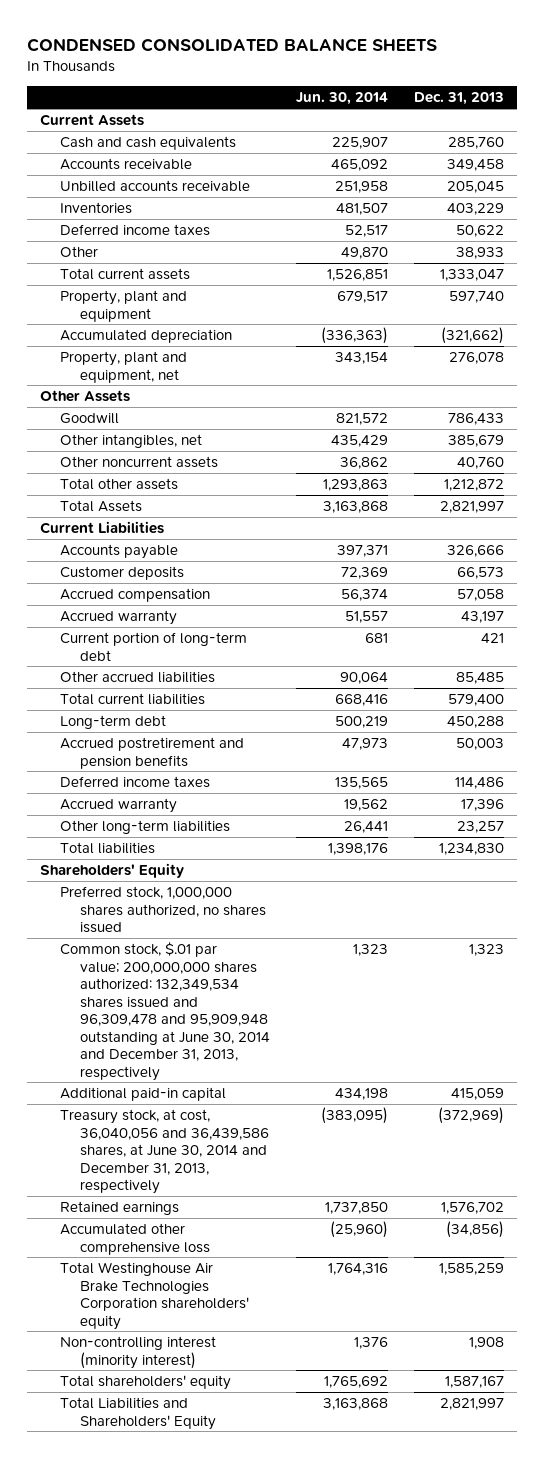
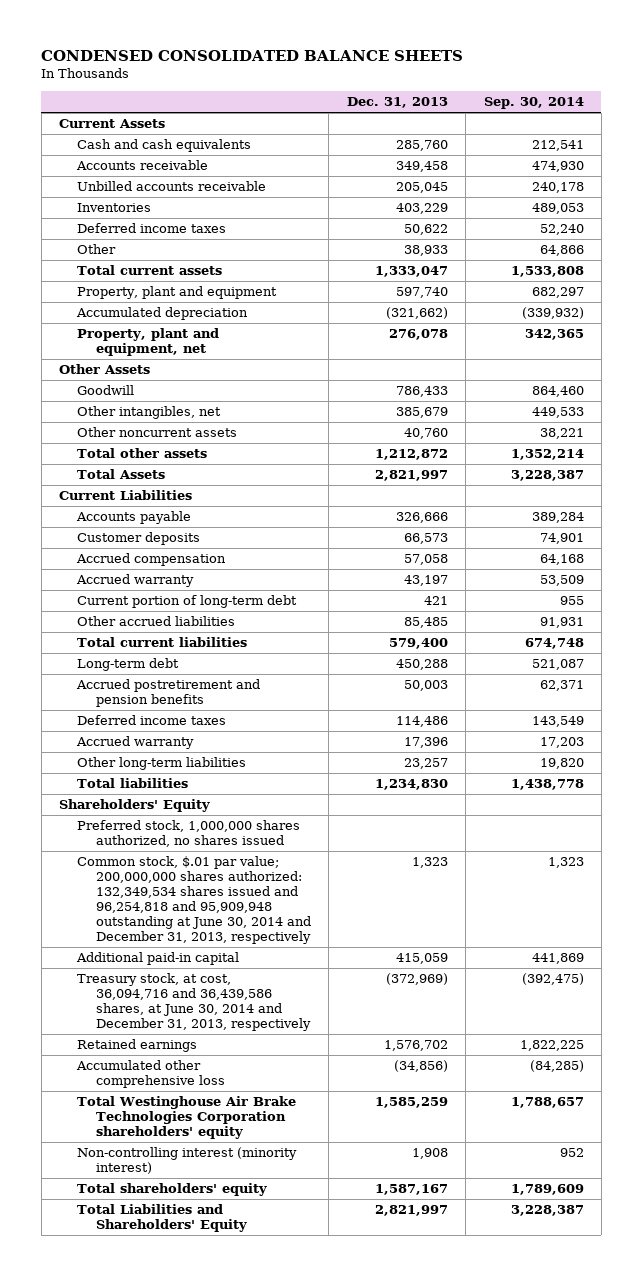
[295,92,388,106] Jun. 30, 2014 -> none
none -> [483,97,584,110] Sep. 30, 2014
[59,942,270,1081] Common stock, $.01 par value; 200,000,000 shares authorized: 132,349,534 shares issued and 96,309,478 and 95,909,948 outstanding at June 30, 2014 and December 31, 2013, respectively -> [77,856,311,945] Common stock, $.01 par value; 200,000,000 shares authorized: 132,349,534 shares issued and 96,254,818 and 95,909,948 outstanding at June 30, 2014 and December 31, 2013, respectively
[59,1109,269,1195] Treasury stock, at cost, 36,040,056 and 36,439,586 shares, at June 30, 2014 and December 31, 2013, respectively -> [77,973,311,1032] Treasury stock, at cost, 36,094,716 and 36,439,586 shares, at June 30, 2014 and December 31, 2013, respectively

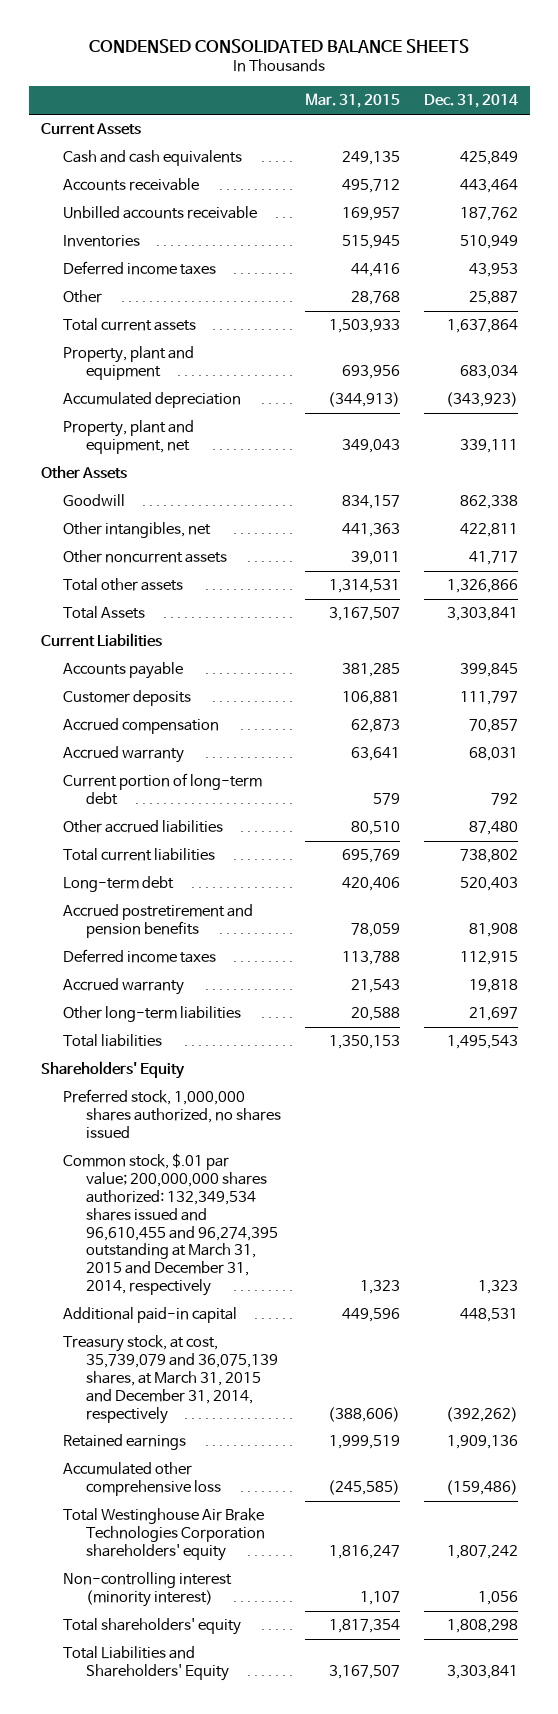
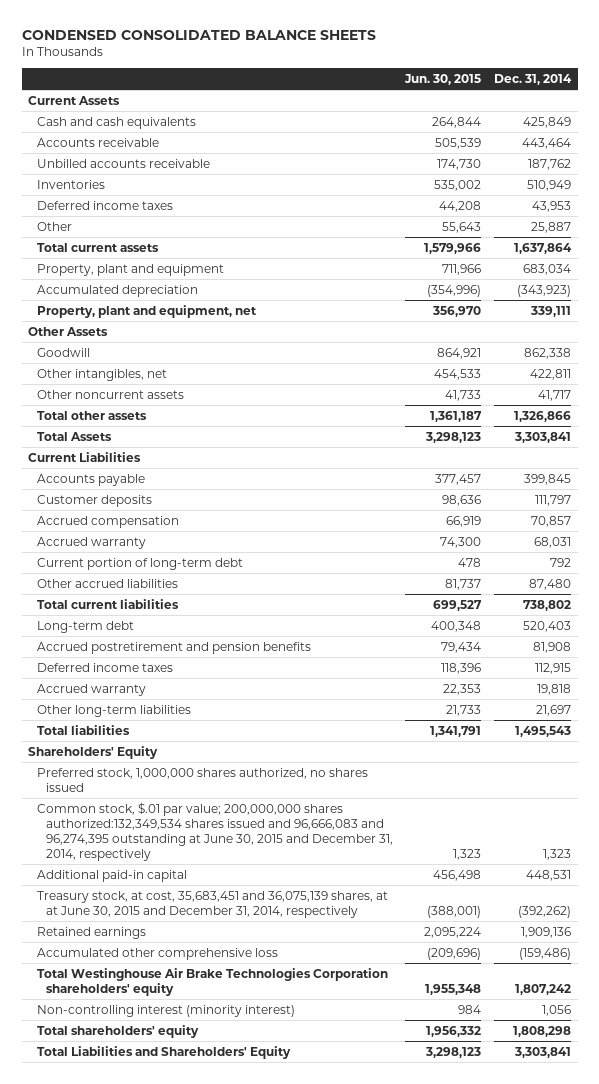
[304,93,400,109] Mar. 31, 2015 -> none
none -> [404,74,482,86] Jun. 30, 2015
[63,1153,278,1296] Common stock, $.01 par value; 200,000,000 shares authorized: 132,349,534 shares issued and 96,610,455 and 96,274,395 outstanding at March 31, 2015 and December 31, 2014, respectively -> [36,801,393,862] Common stock, $.01 par value; 200,000,000 shares authorized:132,349,534 shares issued and 96,666,083 and 96,274,395 outstanding at June 30, 2015 and December 31, 2014, respectively
[63,1335,278,1424] Treasury stock, at cost, 35,739,079 and 36,075,139 shares, at March 31, 2015 and December 31, 2014, respectively -> [36,890,388,918] Treasury stock, at cost, 35,683,451 and 36,075,139 shares, at at June 30, 2015 and December 31, 2014, respectively

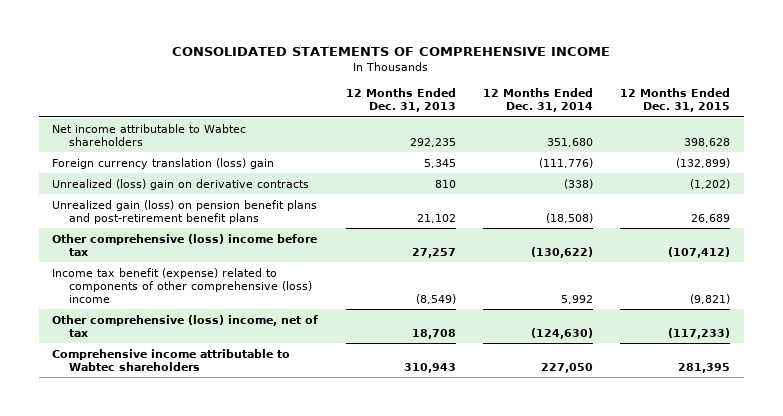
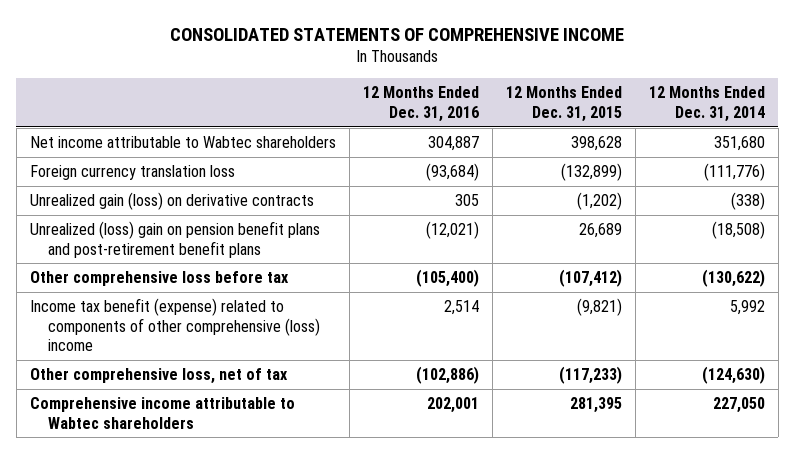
[345,88,456,113] 12 Months Ended Dec. 31, 2013 -> none
none -> [362,86,479,123] 12 Months Ended Dec. 31, 2016
[52,157,275,169] Foreign currency translation (loss) gain -> [29,164,235,180] Foreign currency translation loss
[52,178,310,190] Unrealized (loss) gain on derivative contracts -> [29,191,314,210] Unrealized gain (loss) on derivative contracts
[52,199,318,224] Unrealized gain (loss) on pension benefit plans and post-retirement benefit plans -> [29,220,320,258] Unrealized (loss) gain on pension benefit plans and post-retirement benefit plans
[52,233,318,256] Other comprehensive (loss) income before tax -> [29,270,289,286] Other comprehensive loss before tax
[52,314,319,337] Other comprehensive (loss) income, net of tax -> [29,367,288,384] Other comprehensive loss, net of tax

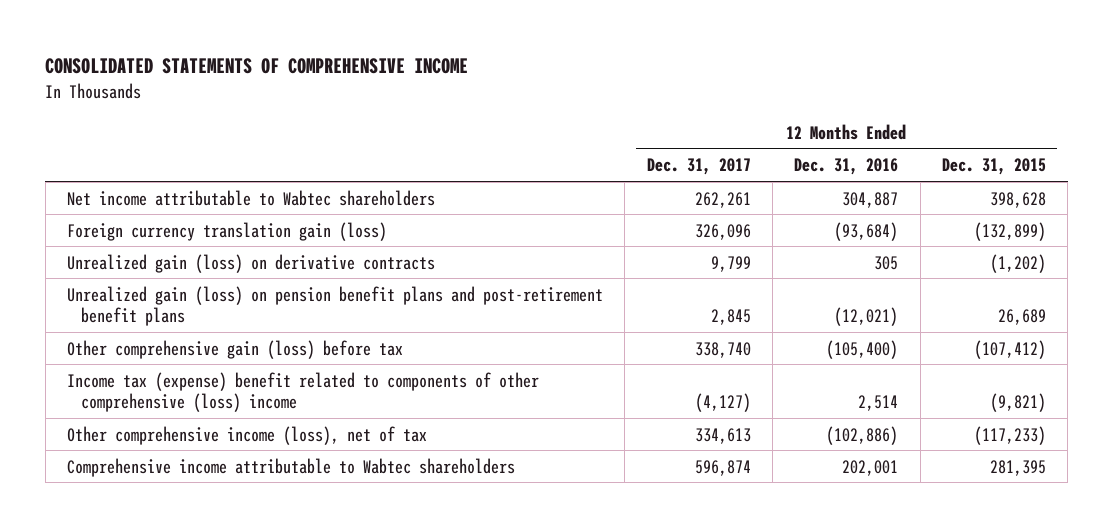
[648,86,765,123] 12 Months Ended Dec. 31, 2014 -> none
none -> [646,158,751,176] Dec. 31, 2017
[29,164,235,180] Foreign currency translation loss -> [67,221,388,241] Foreign currency translation gain (loss)
[29,220,320,258] Unrealized (loss) gain on pension benefit plans and post-retirement benefit plans -> [67,285,604,326] Unrealized gain (loss) on pension benefit plans and post-retirement benefit plans
[29,270,289,286] Other comprehensive loss before tax -> [67,339,404,359] Other comprehensive gain (loss) before tax
[29,297,320,352] Income tax benefit (expense) related to components of other comprehensive (loss) income -> [67,371,540,412] Income tax (expense) benefit related to components of other comprehensive (loss) income
[29,367,288,384] Other comprehensive loss, net of tax -> [67,425,428,445] Other comprehensive income (loss), net of tax

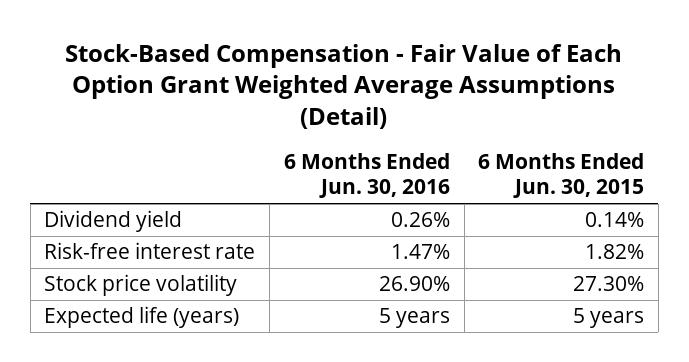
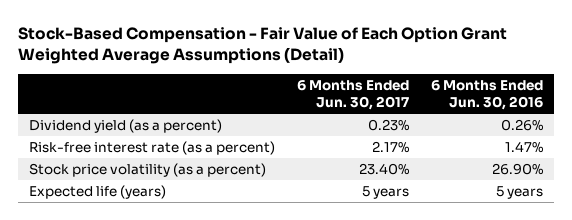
[478,152,645,199] 6 Months Ended Jun. 30, 2015 -> none
none -> [297,79,410,111] 6 Months Ended Jun. 30, 2017
[44,210,183,233] Dividend yield -> [29,119,223,134] Dividend yield (as a percent)
[44,242,256,260] Risk-free interest rate -> [29,141,276,156] Risk-free interest rate (as a percent)
[44,274,238,297] Stock price volatility -> [29,163,267,178] Stock price volatility (as a percent)

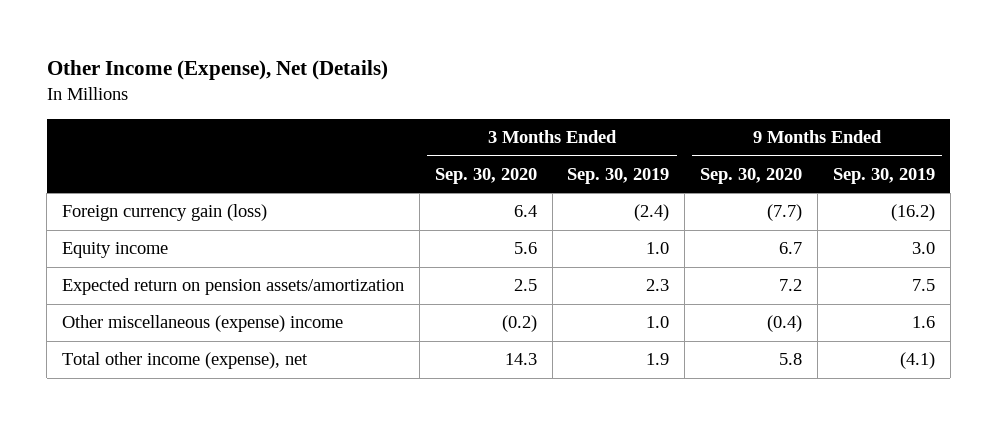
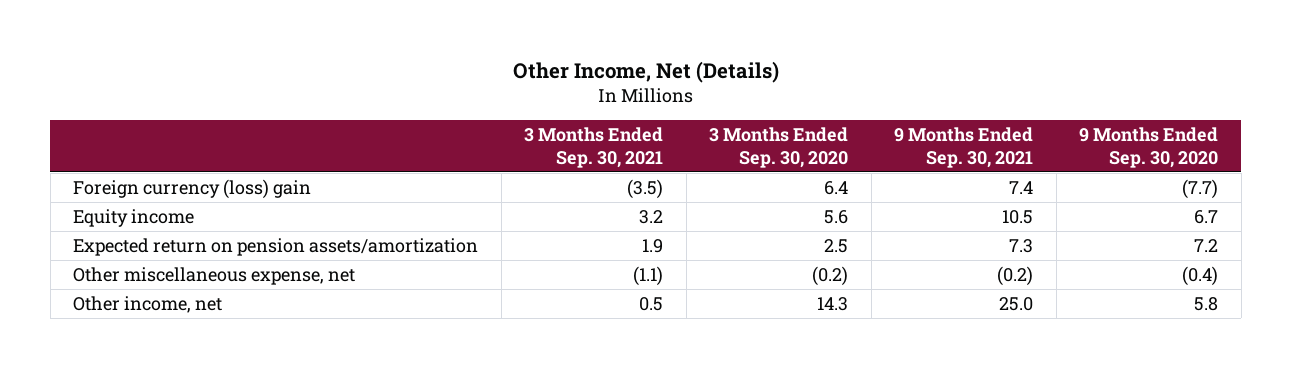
[46,60,388,81] Other Income (Expense), Net (Details) -> [512,61,779,84] Other Income, Net (Details)
[567,167,670,184] Sep. 30, 2019 -> none
[832,167,935,184] Sep. 30, 2019 -> none
none -> [524,127,664,168] 3 Months Ended Sep. 30, 2021
none -> [894,127,1034,168] 9 Months Ended Sep. 30, 2021
[61,204,267,222] Foreign currency gain (loss) -> [73,179,312,200] Foreign currency (loss) gain
[61,315,343,333] Other miscellaneous (expense) income -> [73,267,356,286] Other miscellaneous expense, net
[61,352,308,370] Total other income (expense), net -> [73,296,223,314] Other income, net

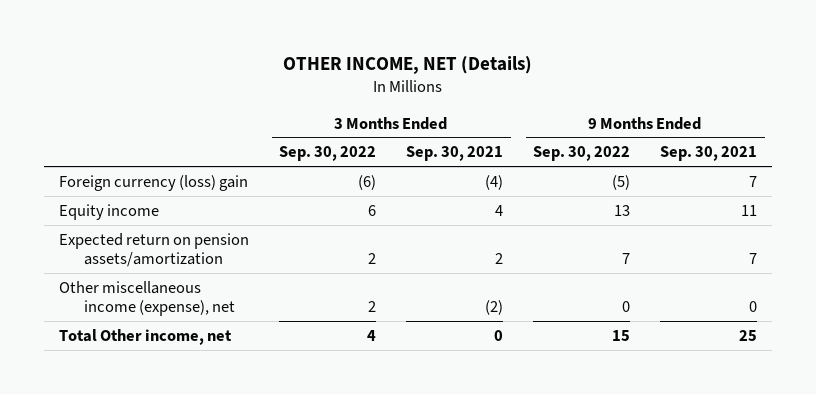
[512,61,779,84] Other Income, Net (Details) -> [283,55,533,74] OTHER INCOME, NET (Details)
[709,127,849,168] 3 Months Ended Sep. 30, 2020 -> none
[1079,127,1219,168] 9 Months Ended Sep. 30, 2020 -> none
none -> [279,146,377,162] Sep. 30, 2022
none -> [533,146,631,162] Sep. 30, 2022
[627,179,664,200] (3.5) -> [485,174,504,190] (4)
[1009,181,1034,195] 7.4 -> [749,175,758,187] 7
[639,210,664,225] 3.2 -> [495,204,504,216] 4
[1002,210,1034,225] 10.5 -> [741,204,758,216] 11
[642,239,664,254] 1.9 -> [495,253,504,265] 2
[1009,239,1034,254] 7.3 -> [749,253,758,265] 7
[73,267,356,286] Other miscellaneous expense, net -> [58,280,235,317] Other miscellaneous income (expense), net
[633,266,664,287] (1.1) -> [485,300,504,316] (2)
[997,266,1034,287] (0.2) -> [749,301,758,313] 0
[73,296,223,314] Other income, net -> [58,328,232,345] Total Other income, net
[639,297,664,312] 0.5 -> [494,329,504,341] 0
[999,297,1034,312] 25.0 -> [739,329,758,341] 25

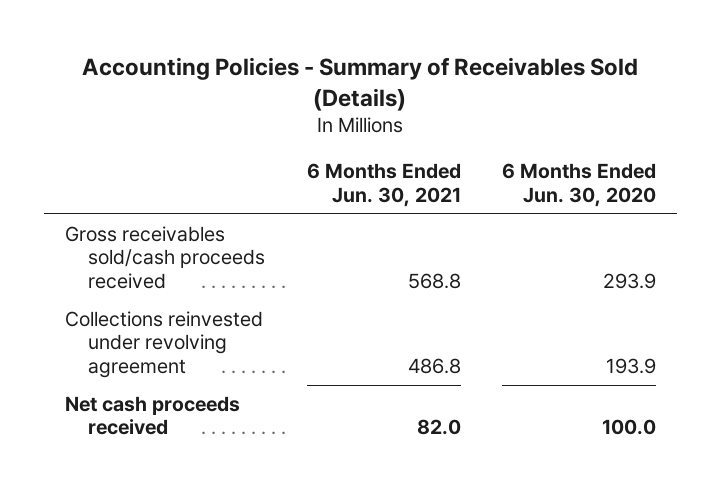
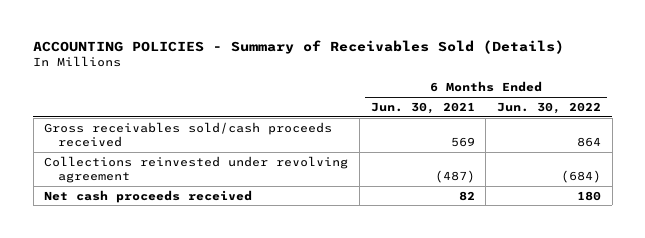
[82,56,639,111] Accounting Policies - Summary of Receivables Sold (Details) -> [33,39,565,54] ACCOUNTING POLICIES - Summary of Receivables Sold (Details)
[502,163,657,207] 6 Months Ended Jun. 30, 2020 -> none
none -> [497,101,602,114] Jun. 30, 2022
[407,272,461,289] 568.8 -> [450,137,475,148] 569
[407,357,461,374] 486.8 -> [434,170,475,184] (487)
[416,419,461,436] 82.0 -> [458,190,475,201] 82

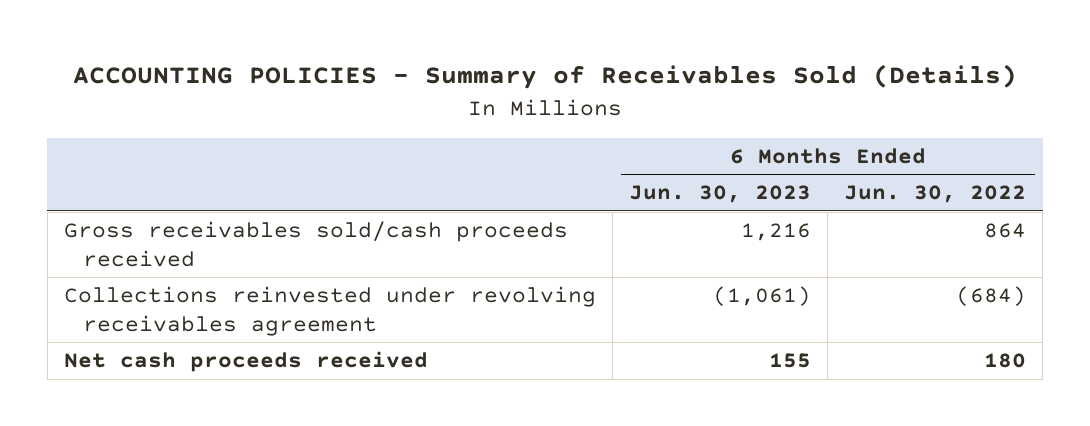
[370,101,475,114] Jun. 30, 2021 -> none
none -> [629,185,812,204] Jun. 30, 2023
[44,155,349,184] Collections reinvested under revolving agreement -> [64,286,597,336] Collections reinvested under revolving receivables agreement

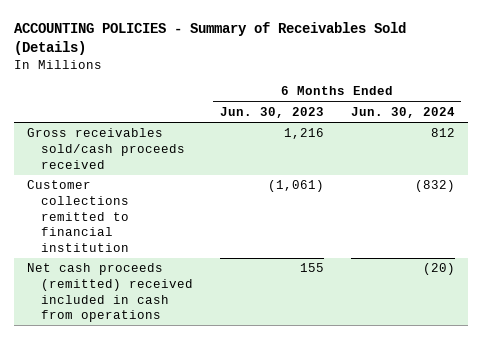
[844,185,1027,204] Jun. 30, 2022 -> none
none -> [350,106,455,118] Jun. 30, 2024
[64,286,597,336] Collections reinvested under revolving receivables agreement -> [27,180,129,252] Customer collections remitted to financial institution
[64,351,429,373] Net cash proceeds received -> [27,263,193,323] Net cash proceeds (remitted) received included in cash from operations

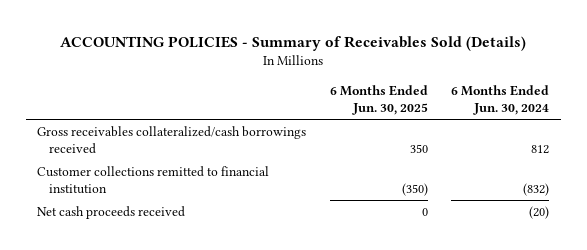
[219,106,324,118] Jun. 30, 2023 -> none
none -> [329,85,428,115] 6 Months Ended Jun. 30, 2025
[27,128,185,169] Gross receivables sold/cash proceeds received -> [37,126,307,154] Gross receivables collateralized/cash borrowings received
[27,263,193,323] Net cash proceeds (remitted) received included in cash from operations -> [37,206,186,220] Net cash proceeds received

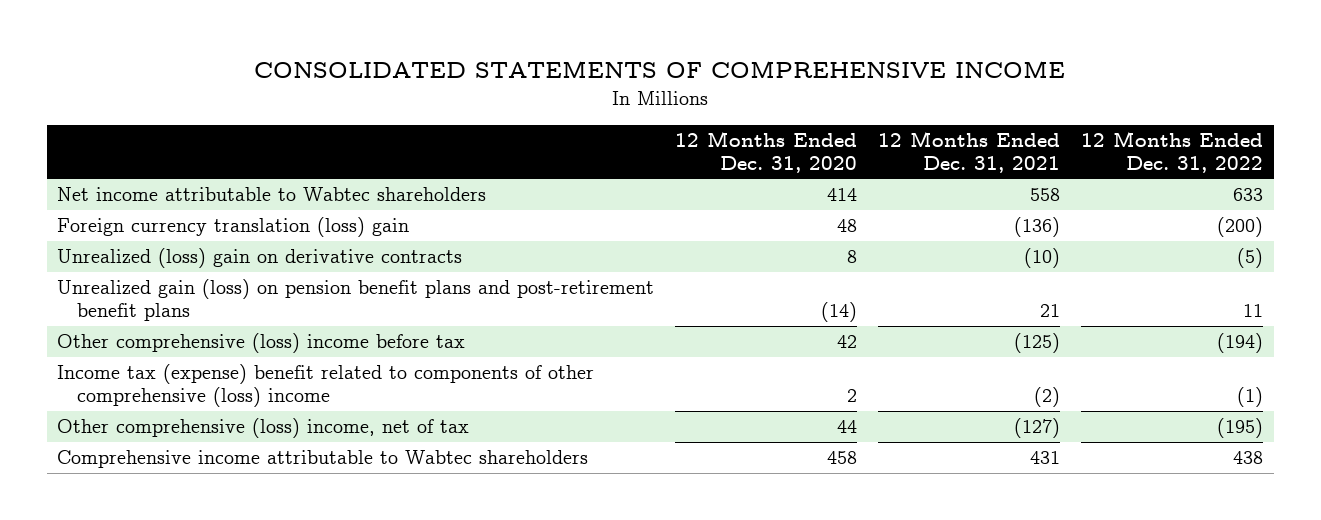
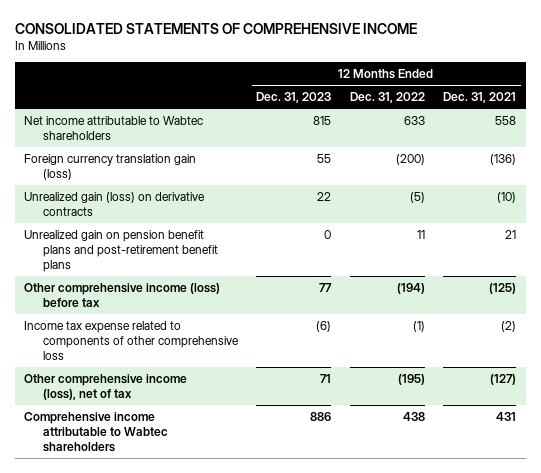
[675,130,858,173] 12 Months Ended Dec. 31, 2020 -> none
none -> [256,92,332,104] Dec. 31, 2023
[57,217,410,238] Foreign currency translation (loss) gain -> [24,153,197,180] Foreign currency translation gain (loss)
[57,248,463,269] Unrealized (loss) gain on derivative contracts -> [24,191,206,216] Unrealized gain (loss) on derivative contracts
[57,279,655,322] Unrealized gain (loss) on pension benefit plans and post-retirement benefit plans -> [24,229,218,272] Unrealized gain on pension benefit plans and post-retirement benefit plans
[57,333,466,354] Other comprehensive (loss) income before tax -> [24,282,221,307] Other comprehensive income (loss) before tax
[57,364,595,408] Income tax (expense) benefit related to components of other comprehensive (loss) income -> [24,320,239,360] Income tax expense related to components of other comprehensive loss
[57,418,470,439] Other comprehensive (loss) income, net of tax -> [24,373,188,400] Other comprehensive income (loss), net of tax

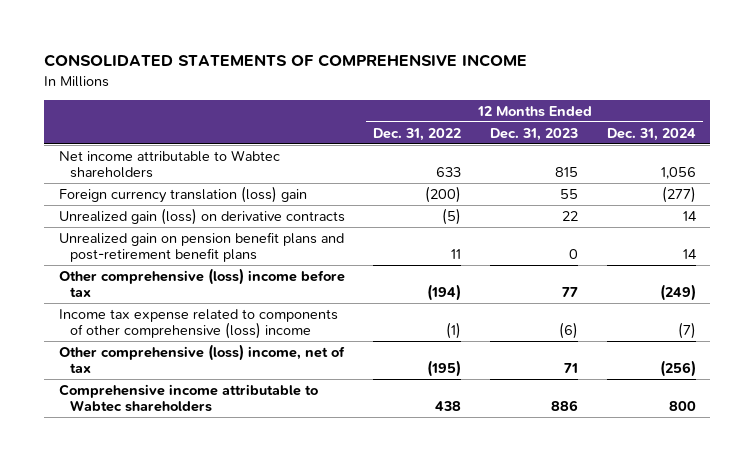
[443,92,517,104] Dec. 31, 2021 -> none
none -> [606,127,696,141] Dec. 31, 2024
[24,153,197,180] Foreign currency translation gain (loss) -> [58,185,307,203] Foreign currency translation (loss) gain
[24,282,221,307] Other comprehensive income (loss) before tax -> [58,267,345,298] Other comprehensive (loss) income before tax
[24,320,239,360] Income tax expense related to components of other comprehensive loss -> [58,308,338,340] Income tax expense related to components of other comprehensive (loss) income
[24,373,188,400] Other comprehensive income (loss), net of tax -> [58,343,345,374] Other comprehensive (loss) income, net of tax

